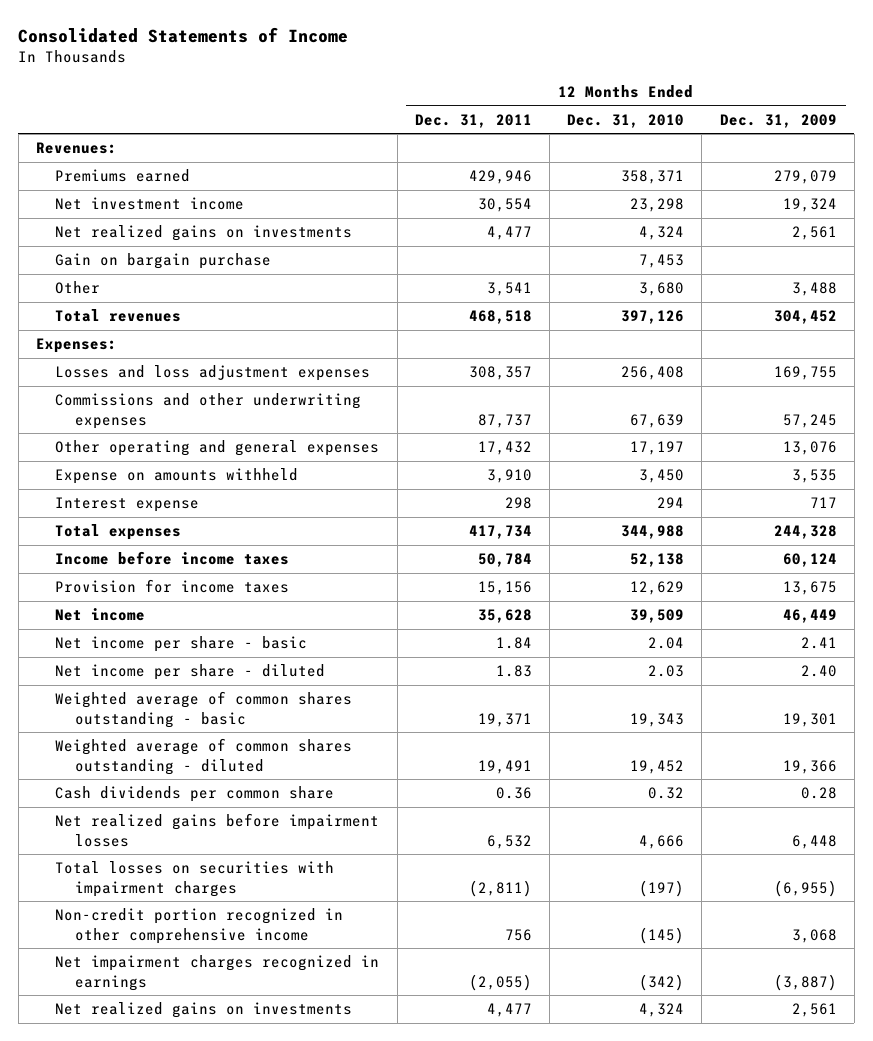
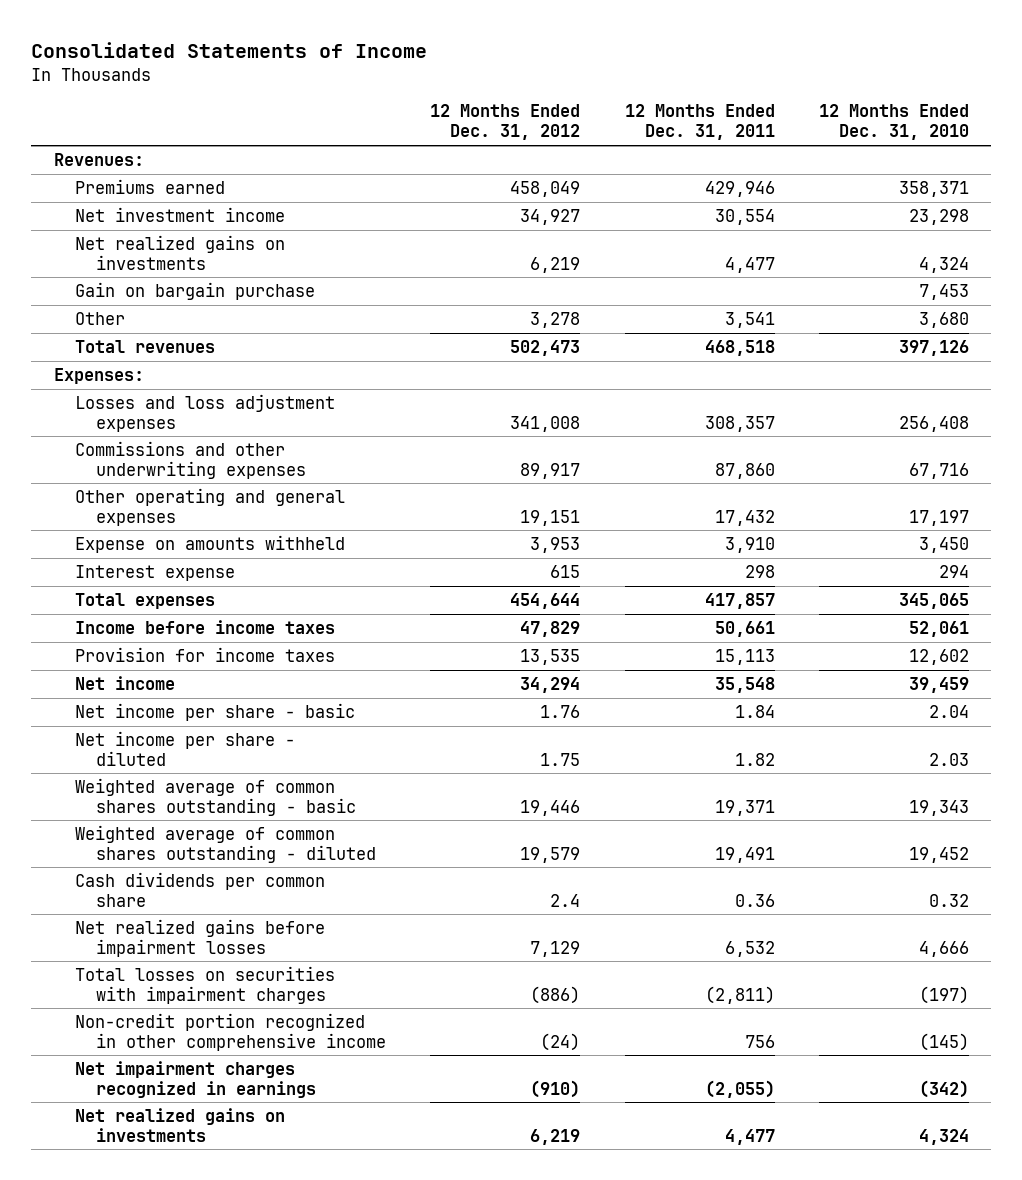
[719,113,837,128] Dec. 31, 2009 -> none
none -> [430,104,581,141] 12 Months Ended Dec. 31, 2012
[477,413,532,428] 87,737 -> [714,462,775,479] 87,860
[630,413,685,428] 67,639 -> [908,462,969,479] 67,716
[468,525,532,540] 417,734 -> [704,592,775,609] 417,857
[621,525,685,540] 344,988 -> [898,592,969,609] 345,065
[477,553,532,568] 50,784 -> [714,620,775,637] 50,661
[630,553,685,568] 52,138 -> [908,620,969,637] 52,061
[477,581,532,596] 15,156 -> [714,648,775,665] 15,113
[630,581,685,596] 12,629 -> [908,648,969,665] 12,602
[477,609,532,624] 35,628 -> [714,676,775,693] 35,548
[630,609,685,624] 39,509 -> [908,676,969,693] 39,459
[495,665,532,678] 1.83 -> [734,752,775,766] 1.82

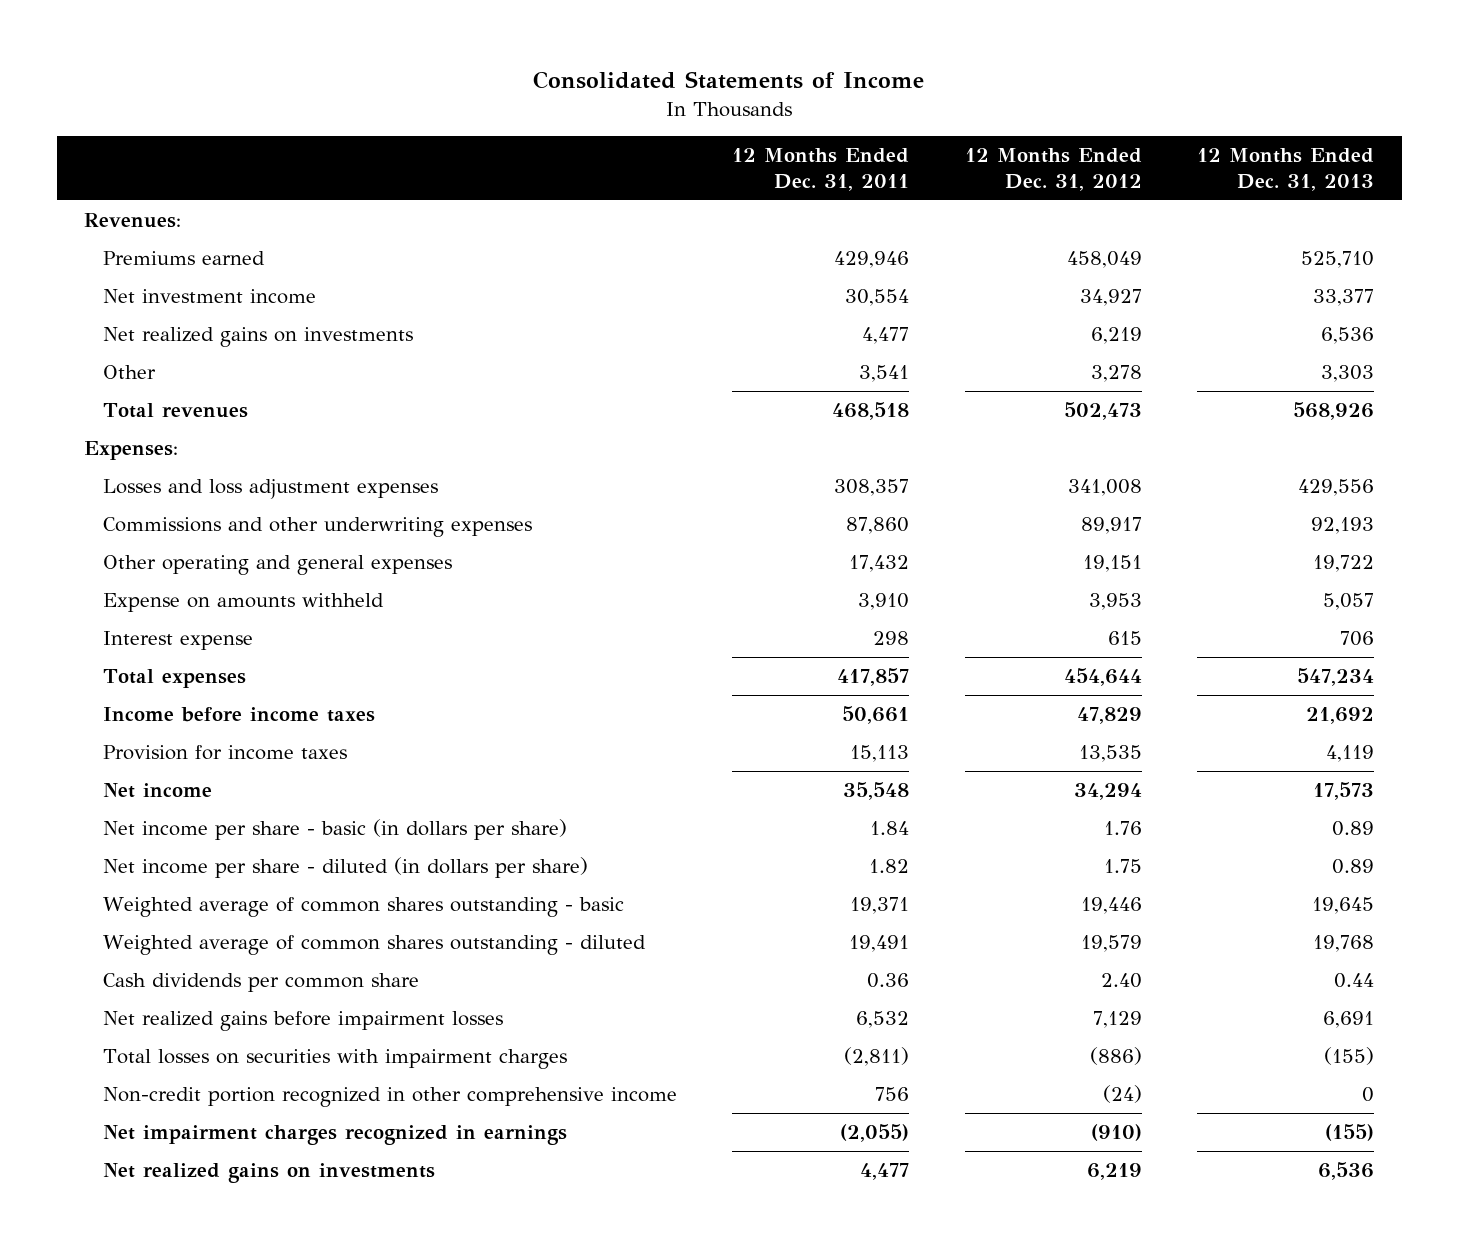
[818,104,969,141] 12 Months Ended Dec. 31, 2010 -> none
none -> [1196,147,1374,191] 12 Months Ended Dec. 31, 2013
[74,281,315,300] Gain on bargain purchase -> none
[74,702,355,721] Net income per share - basic -> [103,818,568,840] Net income per share - basic (in dollars per share)
[74,730,295,766] Net income per share - diluted -> [103,856,589,878] Net income per share - diluted (in dollars per share)
[550,893,581,907] 2.4 -> [1100,972,1142,988] 2.40

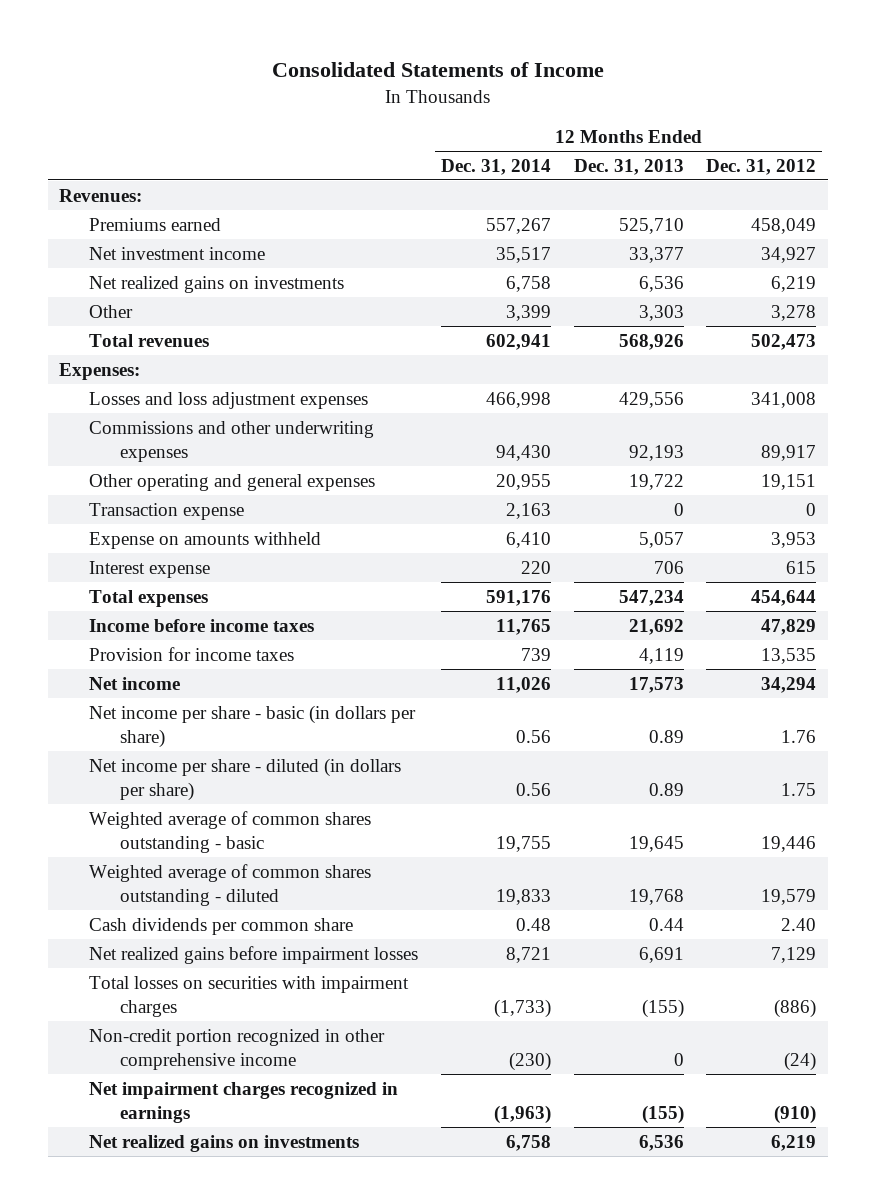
[732,147,910,191] 12 Months Ended Dec. 31, 2011 -> none
none -> [441,158,552,175] Dec. 31, 2014
none -> [89,502,245,520] Transaction expense

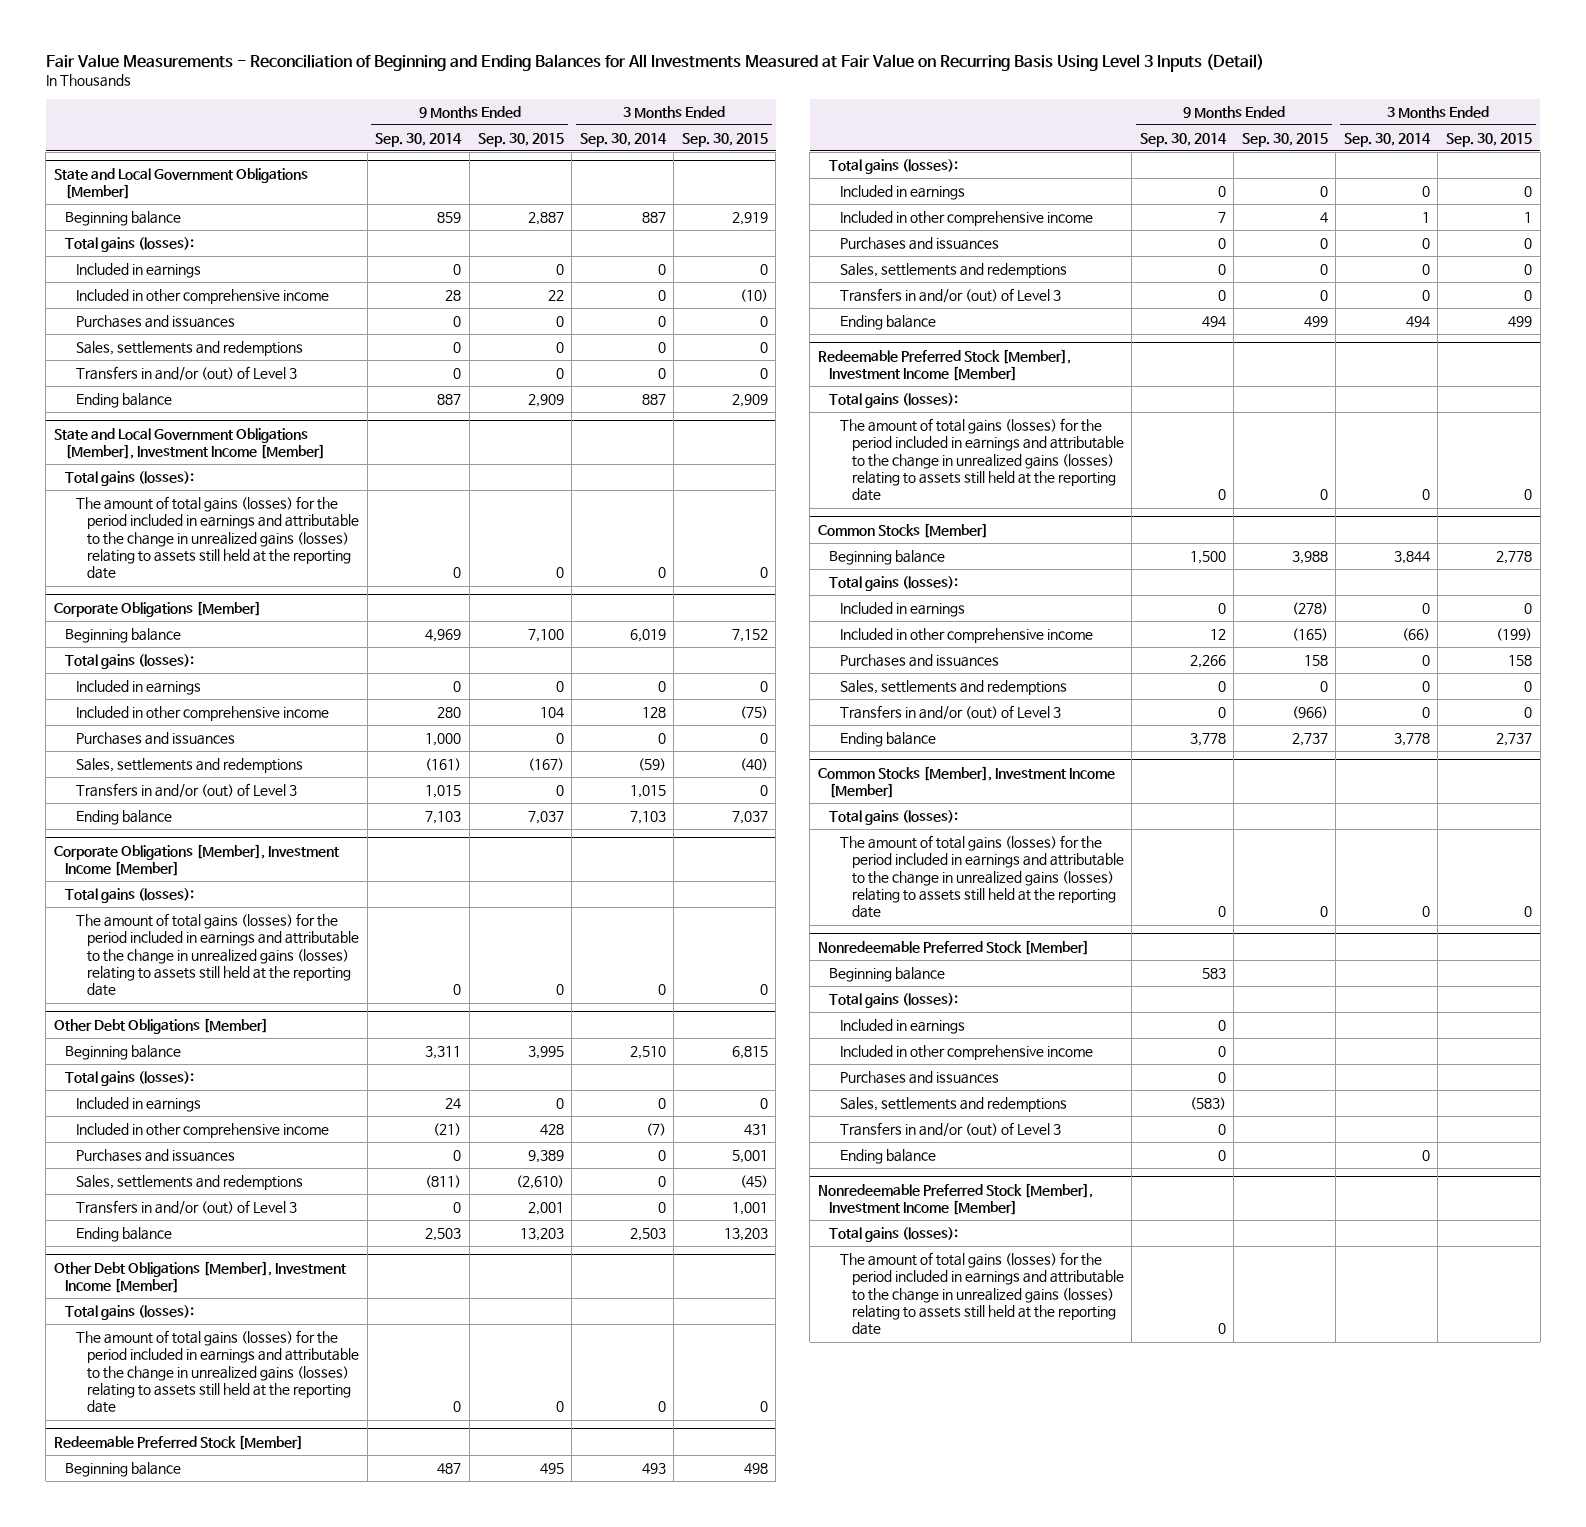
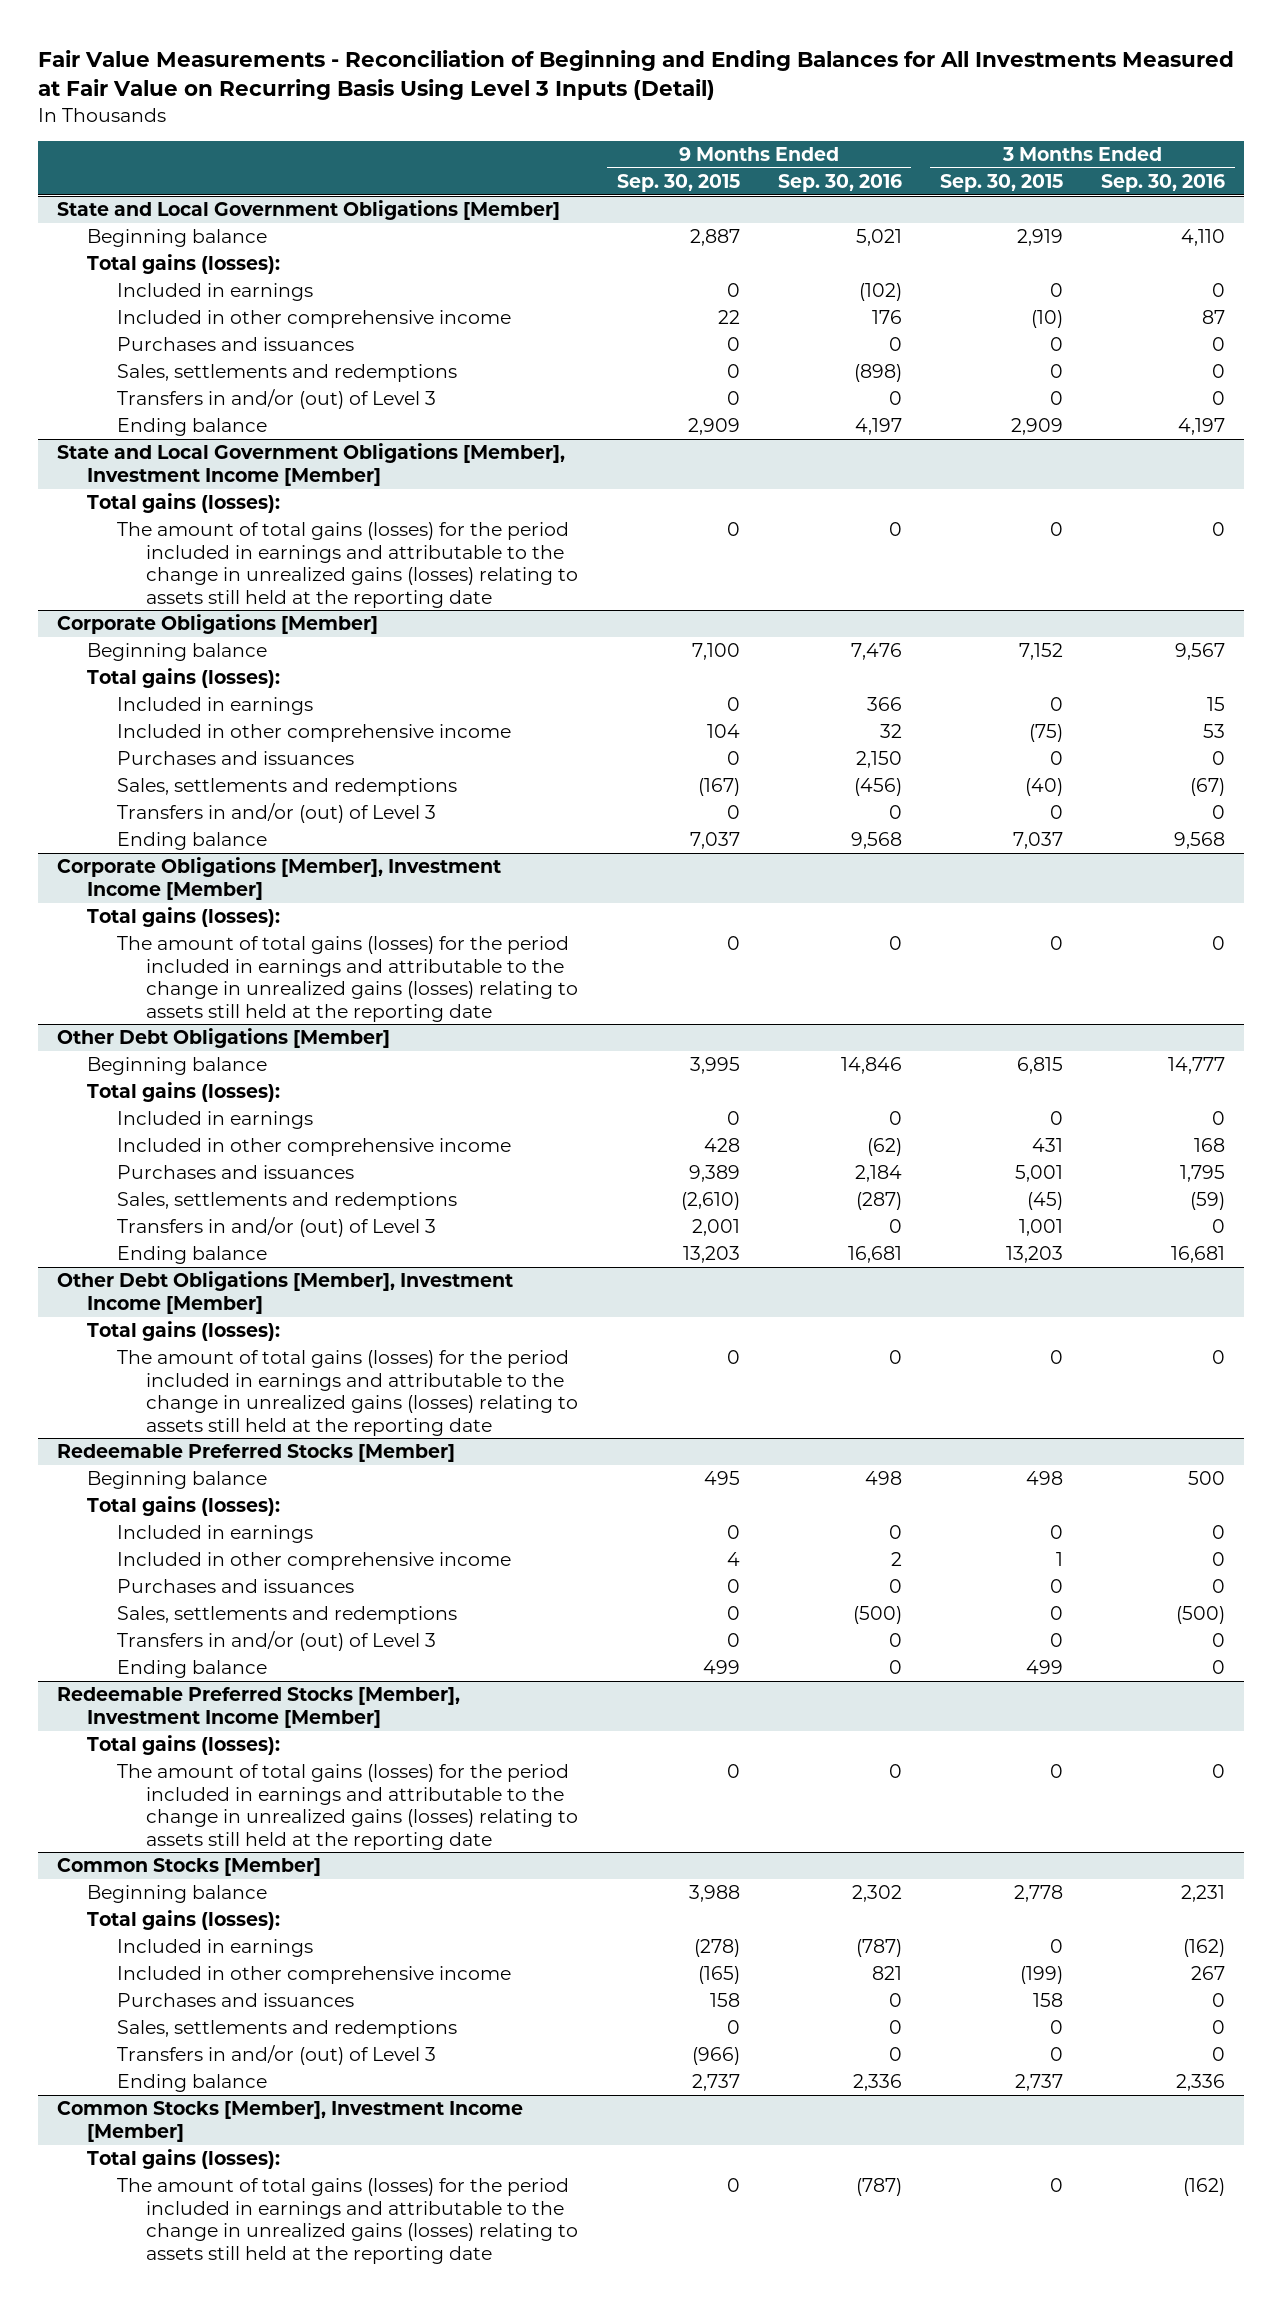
[375,132,463,147] Sep. 30, 2014 -> none
[579,132,667,147] Sep. 30, 2014 -> none
none -> [777,173,902,192] Sep. 30, 2016
none -> [1101,173,1226,192] Sep. 30, 2016
[53,1434,303,1450] Redeemable Preferred Stock [Member] -> [56,1444,455,1463] Redeemable Preferred Stocks [Member]
[818,348,1072,381] Redeemable Preferred Stock [Member], Investment Income [Member] -> [56,1687,460,1728] Redeemable Preferred Stocks [Member], Investment Income [Member]
[818,939,1090,955] Nonredeemable Preferred Stock [Member] -> none
[829,966,946,982] Beginning balance -> none
[829,992,959,1008] Total gains (losses): -> none
[840,1018,966,1034] Included in earnings -> none
[840,1044,1094,1060] Included in other comprehensive income -> none
[840,1070,1000,1084] Purchases and issuances -> none
[840,1096,1068,1112] Sales, settlements and redemptions -> none
[840,1121,1062,1137] Transfers in and/or (out) of Level 3 -> none
[840,1148,937,1164] Ending balance -> none
[818,1182,1094,1215] Nonredeemable Preferred Stock [Member], Investment Income [Member] -> none
[829,1226,959,1242] Total gains (losses): -> none
[840,1251,1124,1336] The amount of total gains (losses) for the period included in earnings and attributable to the change in unrealized gains (losses) relating to assets still held at the reporting date -> none

